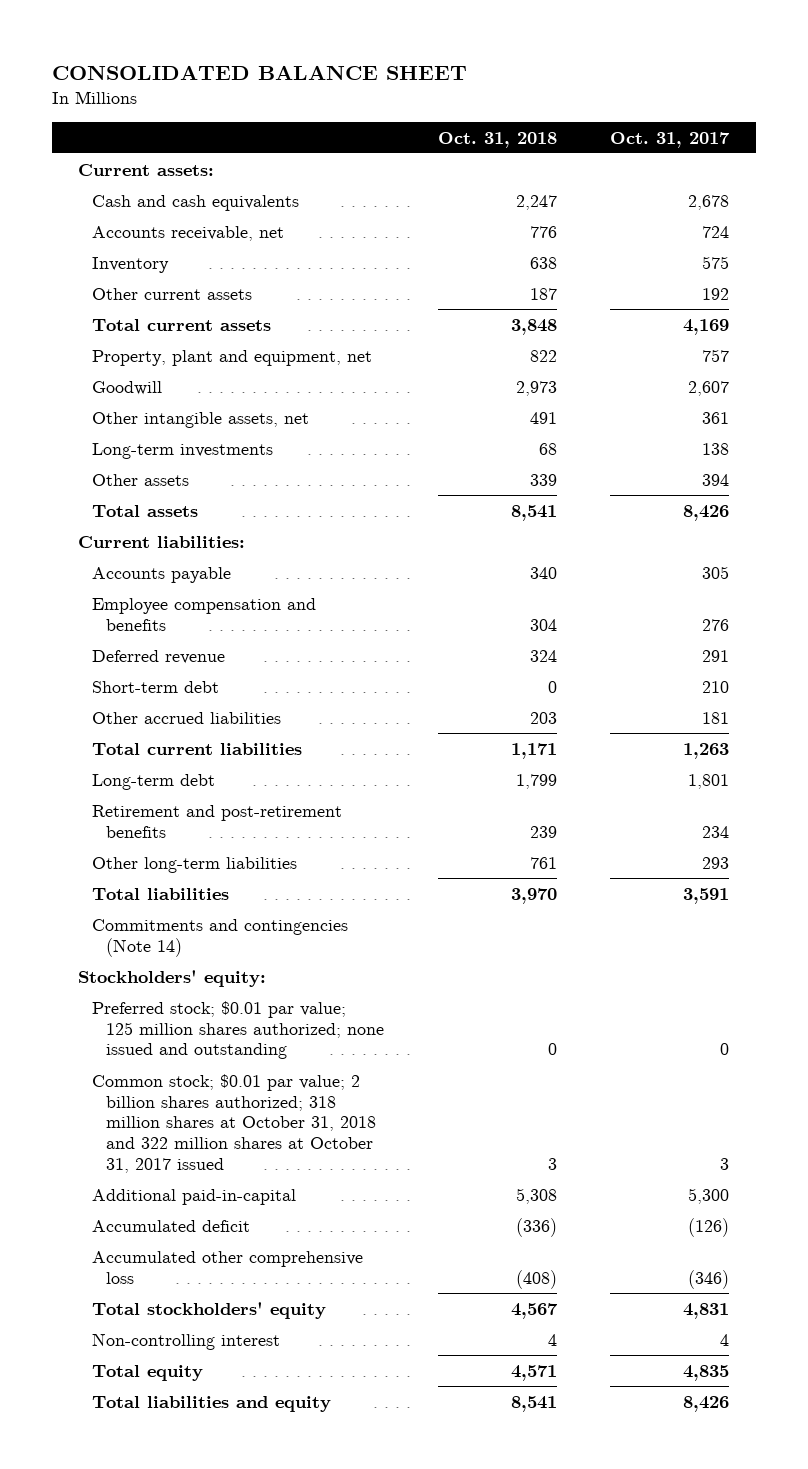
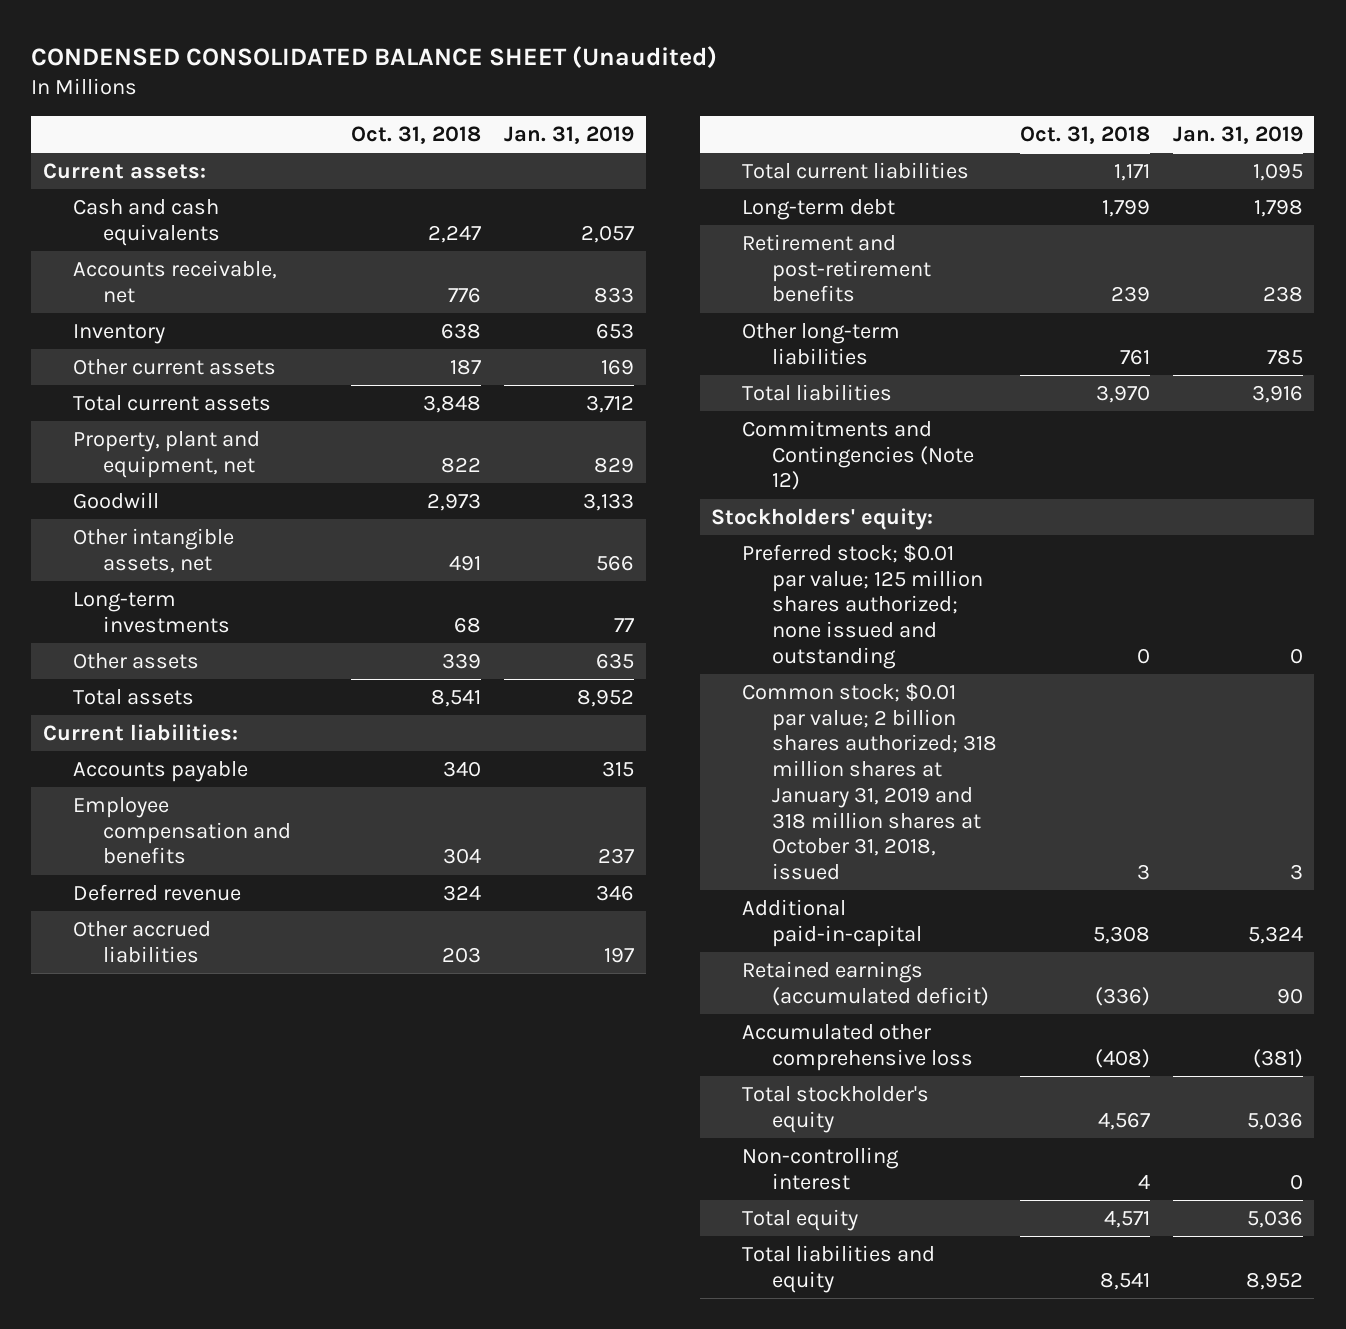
[51,64,467,80] CONSOLIDATED BALANCE SHEET -> [31,46,718,69] CONDENSED CONSOLIDATED BALANCE SHEET (Unaudited)
[610,131,731,148] Oct. 31, 2017 -> none
none -> [504,126,635,145] Jan. 31, 2019
[92,680,220,693] Short-term debt -> none
[92,918,349,957] Commitments and contingencies (Note 14) -> [741,419,974,491] Commitments and Contingencies (Note 12)
[92,1073,377,1173] Common stock; $0.01 par value; 2 billion shares authorized; 318 million shares at October 31, 2018 and 322 million shares at October 31, 2017 issued -> [741,682,997,881] Common stock; $0.01 par value; 2 billion shares authorized; 318 million shares at January 31, 2019 and 318 million shares at October 31, 2018, issued
[92,1219,251,1232] Accumulated deficit -> [741,960,989,1006] Retained earnings (accumulated deficit)
[92,1301,327,1319] Total stockholders' equity -> [741,1085,929,1133] Total stockholder's equity

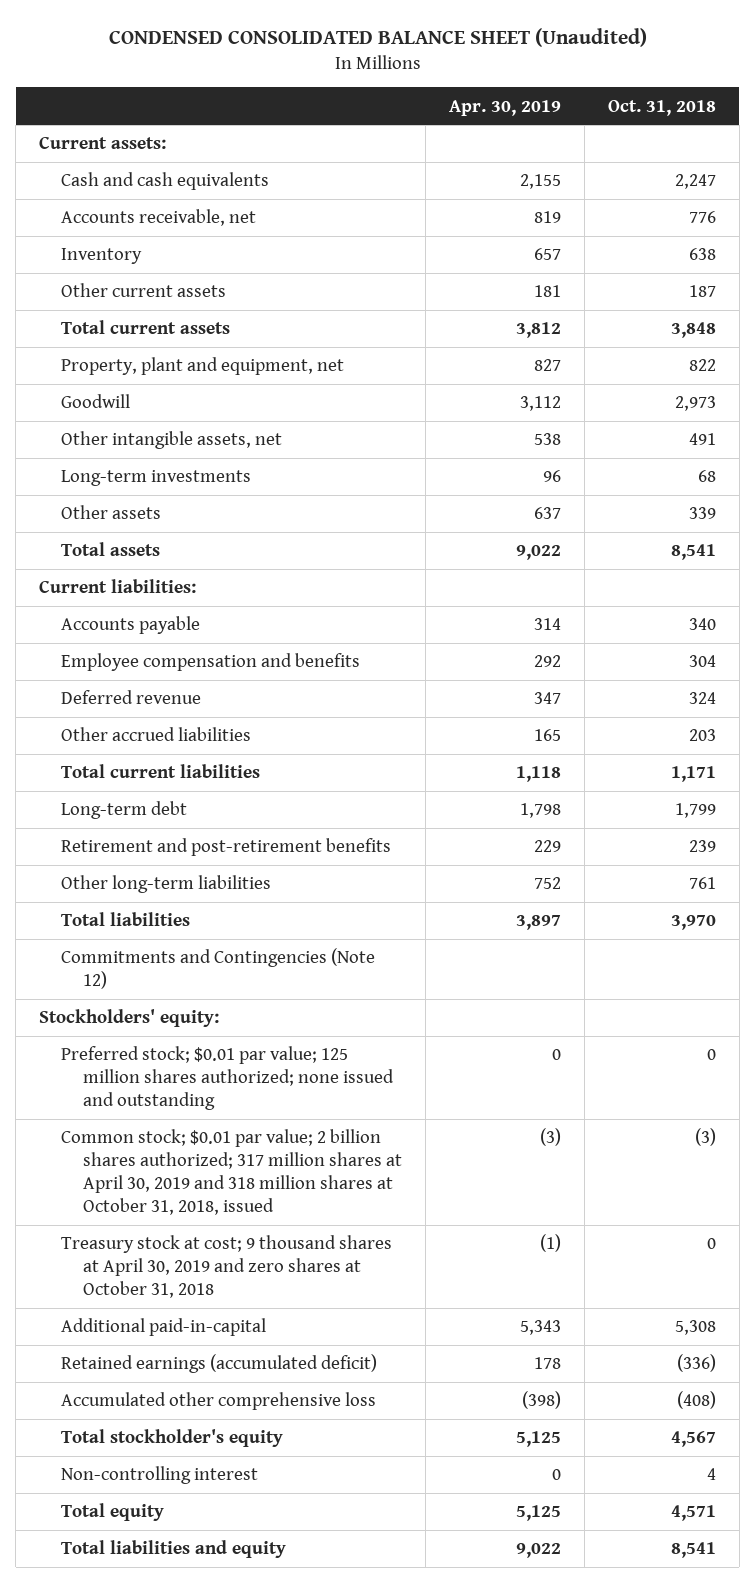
[504,126,635,145] Jan. 31, 2019 -> none
none -> [448,99,561,116] Apr. 30, 2019
[741,682,997,881] Common stock; $0.01 par value; 2 billion shares authorized; 318 million shares at January 31, 2019 and 318 million shares at October 31, 2018, issued -> [61,1129,402,1216] Common stock; $0.01 par value; 2 billion shares authorized; 317 million shares at April 30, 2019 and 318 million shares at October 31, 2018, issued
[1136,864,1150,881] 3 -> [694,1128,716,1147] (3)
none -> [61,1235,393,1299] Treasury stock at cost; 9 thousand shares at April 30, 2019 and zero shares at October 31, 2018

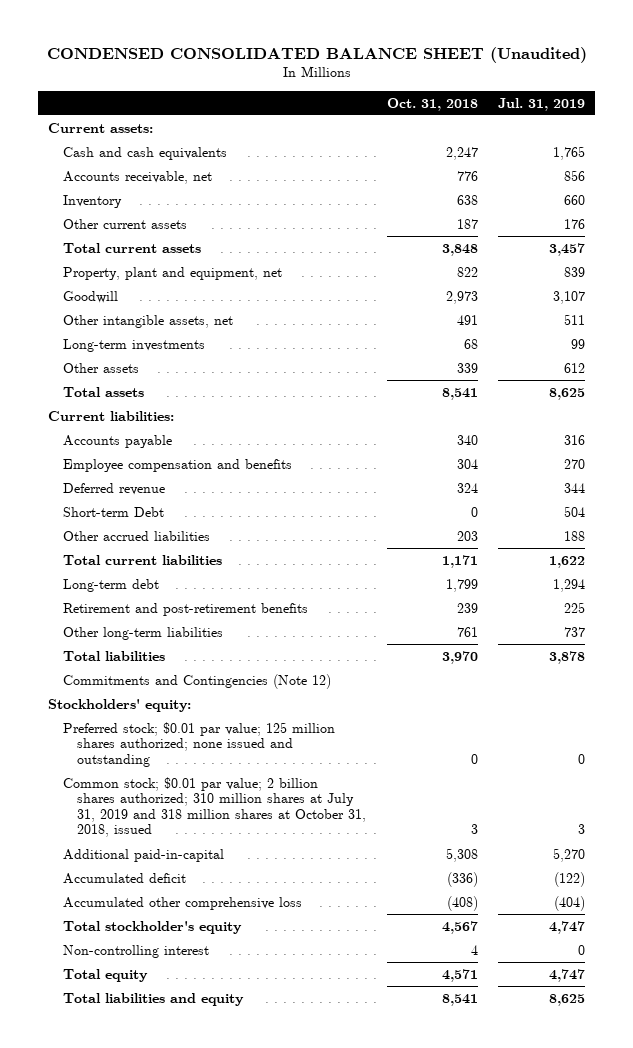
[448,99,561,116] Apr. 30, 2019 -> none
none -> [497,97,585,111] Jul. 31, 2019
none -> [62,506,164,517] Short-term Debt
[61,1235,393,1299] Treasury stock at cost; 9 thousand shares at April 30, 2019 and zero shares at October 31, 2018 -> none
[61,1129,402,1216] Common stock; $0.01 par value; 2 billion shares authorized; 317 million shares at April 30, 2019 and 318 million shares at October 31, 2018, issued -> [62,776,367,838] Common stock; $0.01 par value; 2 billion shares authorized; 310 million shares at July 31, 2019 and 318 million shares at October 31, 2018, issued
[694,1128,716,1147] (3) -> [470,824,478,835] 3
[61,1354,378,1374] Retained earnings (accumulated deficit) -> [62,872,186,884] Accumulated deficit

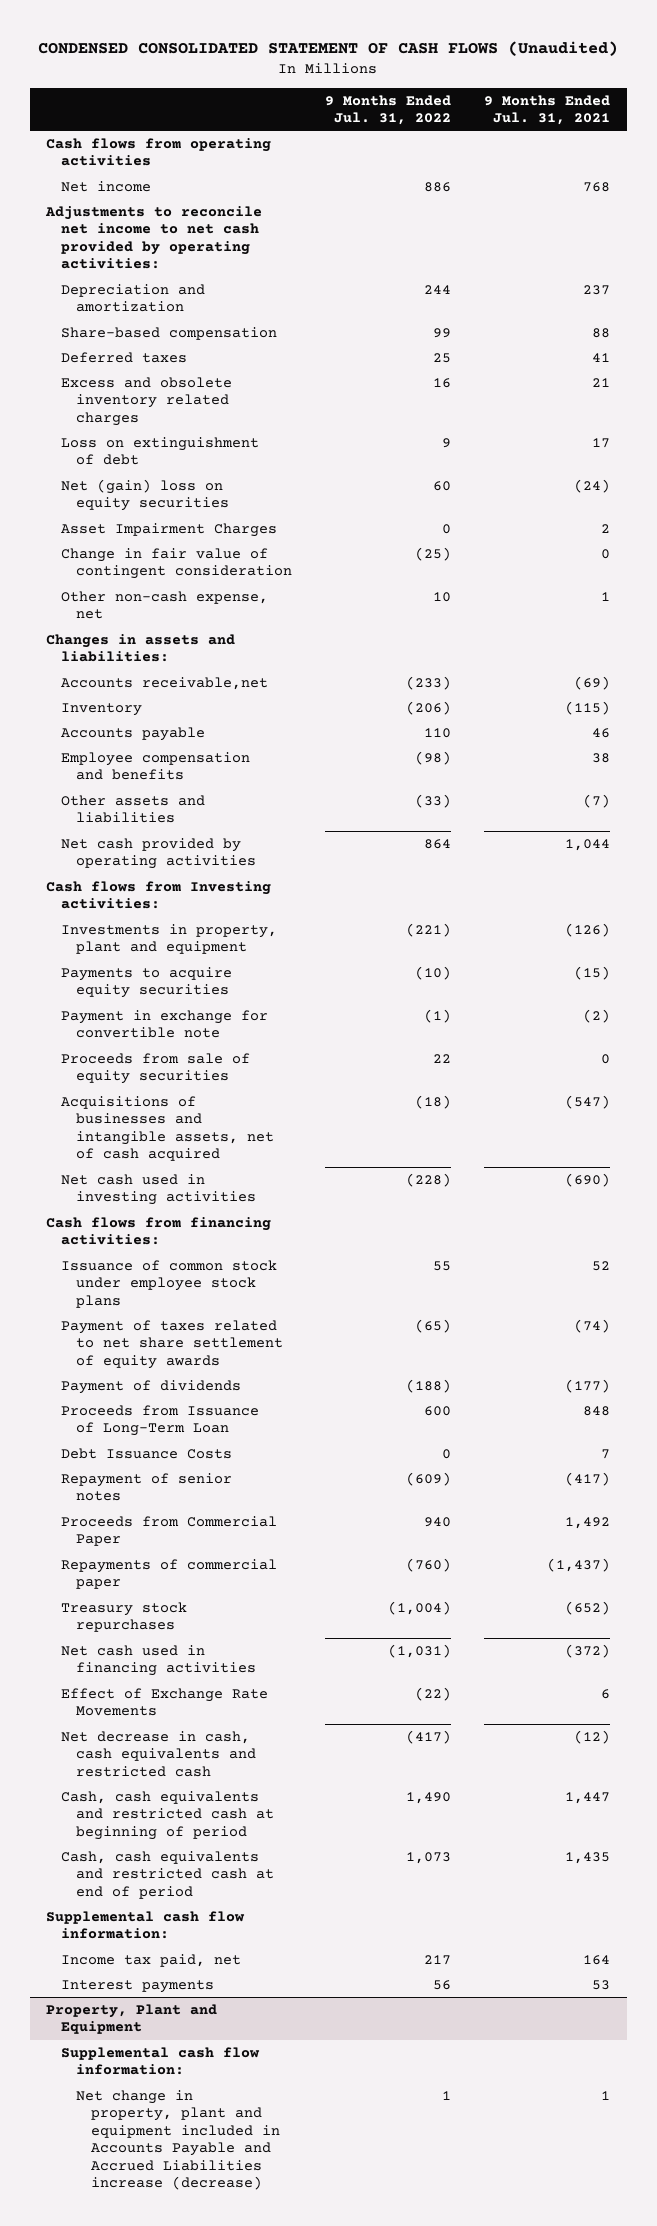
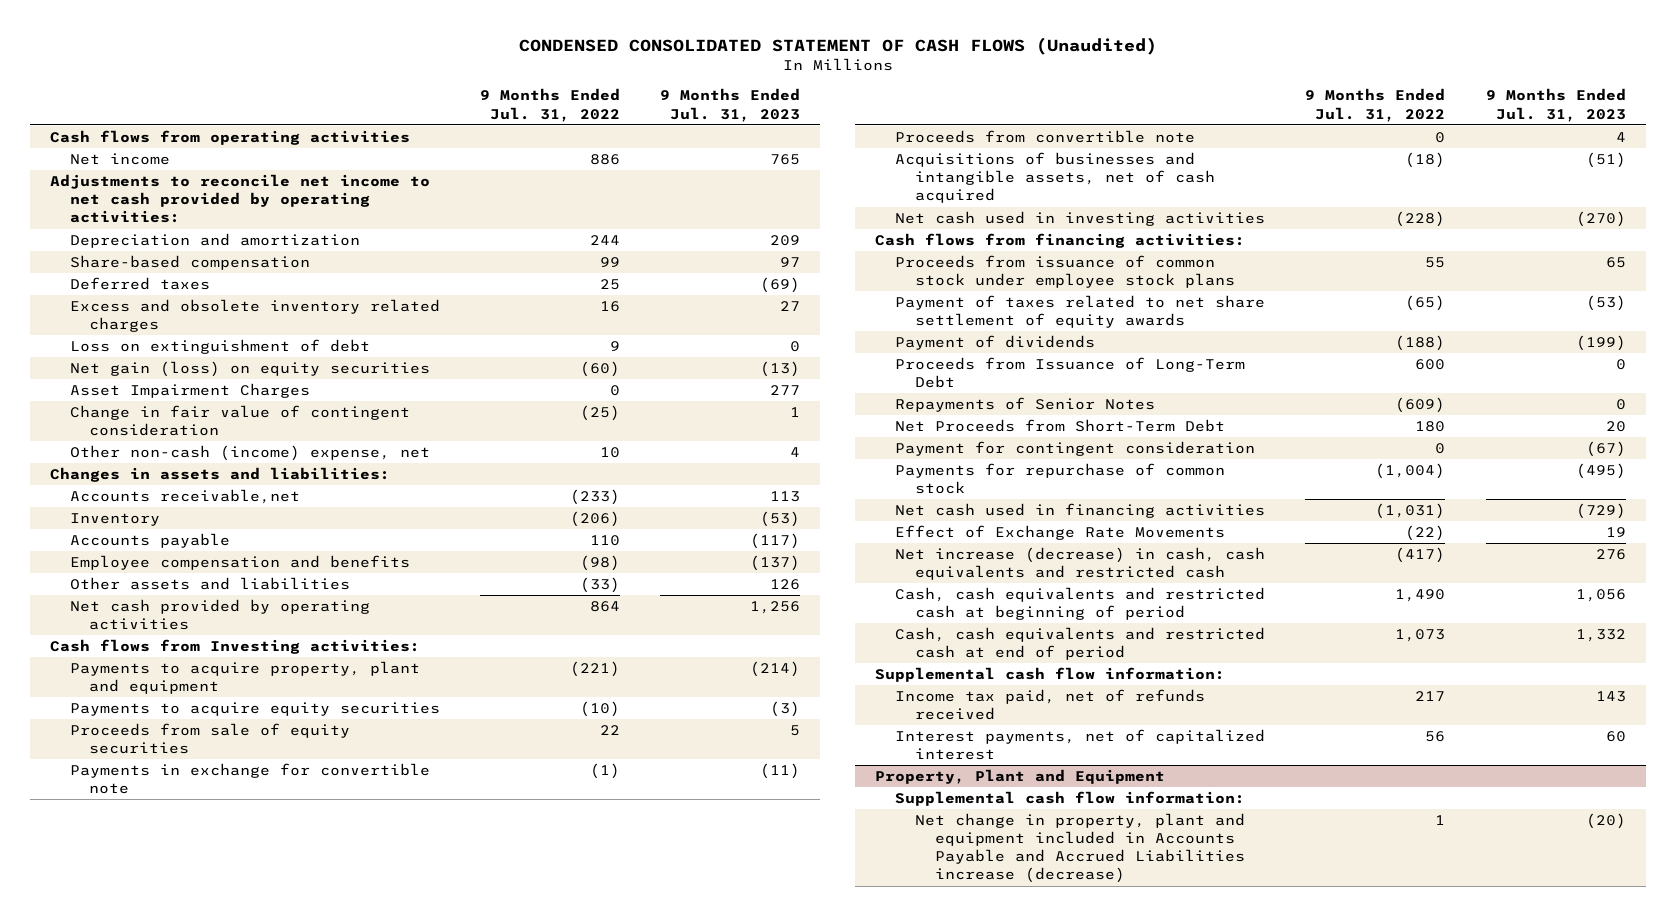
[484,94,611,125] 9 Months Ended Jul. 31, 2021 -> none
none -> [660,88,801,122] 9 Months Ended Jul. 31, 2023
[61,478,230,512] Net (gain) loss on equity securities -> [69,361,430,378] Net gain (loss) on equity securities
[433,480,452,491] 60 -> [579,361,620,378] (60)
[61,590,269,620] Other non-cash expense, net -> [69,445,430,462] Other non-cash (income) expense, net
[61,923,278,955] Investments in property, plant and equipment -> [69,661,420,695] Payments to acquire property, plant and equipment
[61,1009,269,1039] Payment in exchange for convertible note -> none
none -> [69,763,430,795] Payments in exchange for convertible note
none -> [895,130,1196,144] Proceeds from convertible note
[61,1259,278,1308] Issuance of common stock under employee stock plans -> [895,255,1236,289] Proceeds from issuance of common stock under employee stock plans
[61,1447,233,1459] Debt Issuance Costs -> none
[61,1515,278,1547] Proceeds from Commercial Paper -> none
[61,1558,278,1590] Repayments of commercial paper -> none
[61,1404,260,1437] Proceeds from Issuance of Long-Term Loan -> [895,357,1246,389] Proceeds from Issuance of Long-Term Debt
[61,1472,233,1502] Repayment of senior notes -> [895,397,1156,413] Repayments of Senior Notes
none -> [895,419,1226,433] Net Proceeds from Short-Term Debt
none -> [895,441,1256,457] Payment for contingent consideration
[61,1601,188,1633] Treasury stock repurchases -> [895,463,1226,495] Payments for repurchase of common stock
[61,1730,257,1777] Net decrease in cash, cash equivalents and restricted cash -> [895,547,1266,581] Net increase (decrease) in cash, cash equivalents and restricted cash
[61,1953,242,1967] Income tax paid, net -> [895,689,1206,721] Income tax paid, net of refunds received
[61,1979,215,1993] Interest payments -> [895,729,1266,761] Interest payments, net of capitalized interest

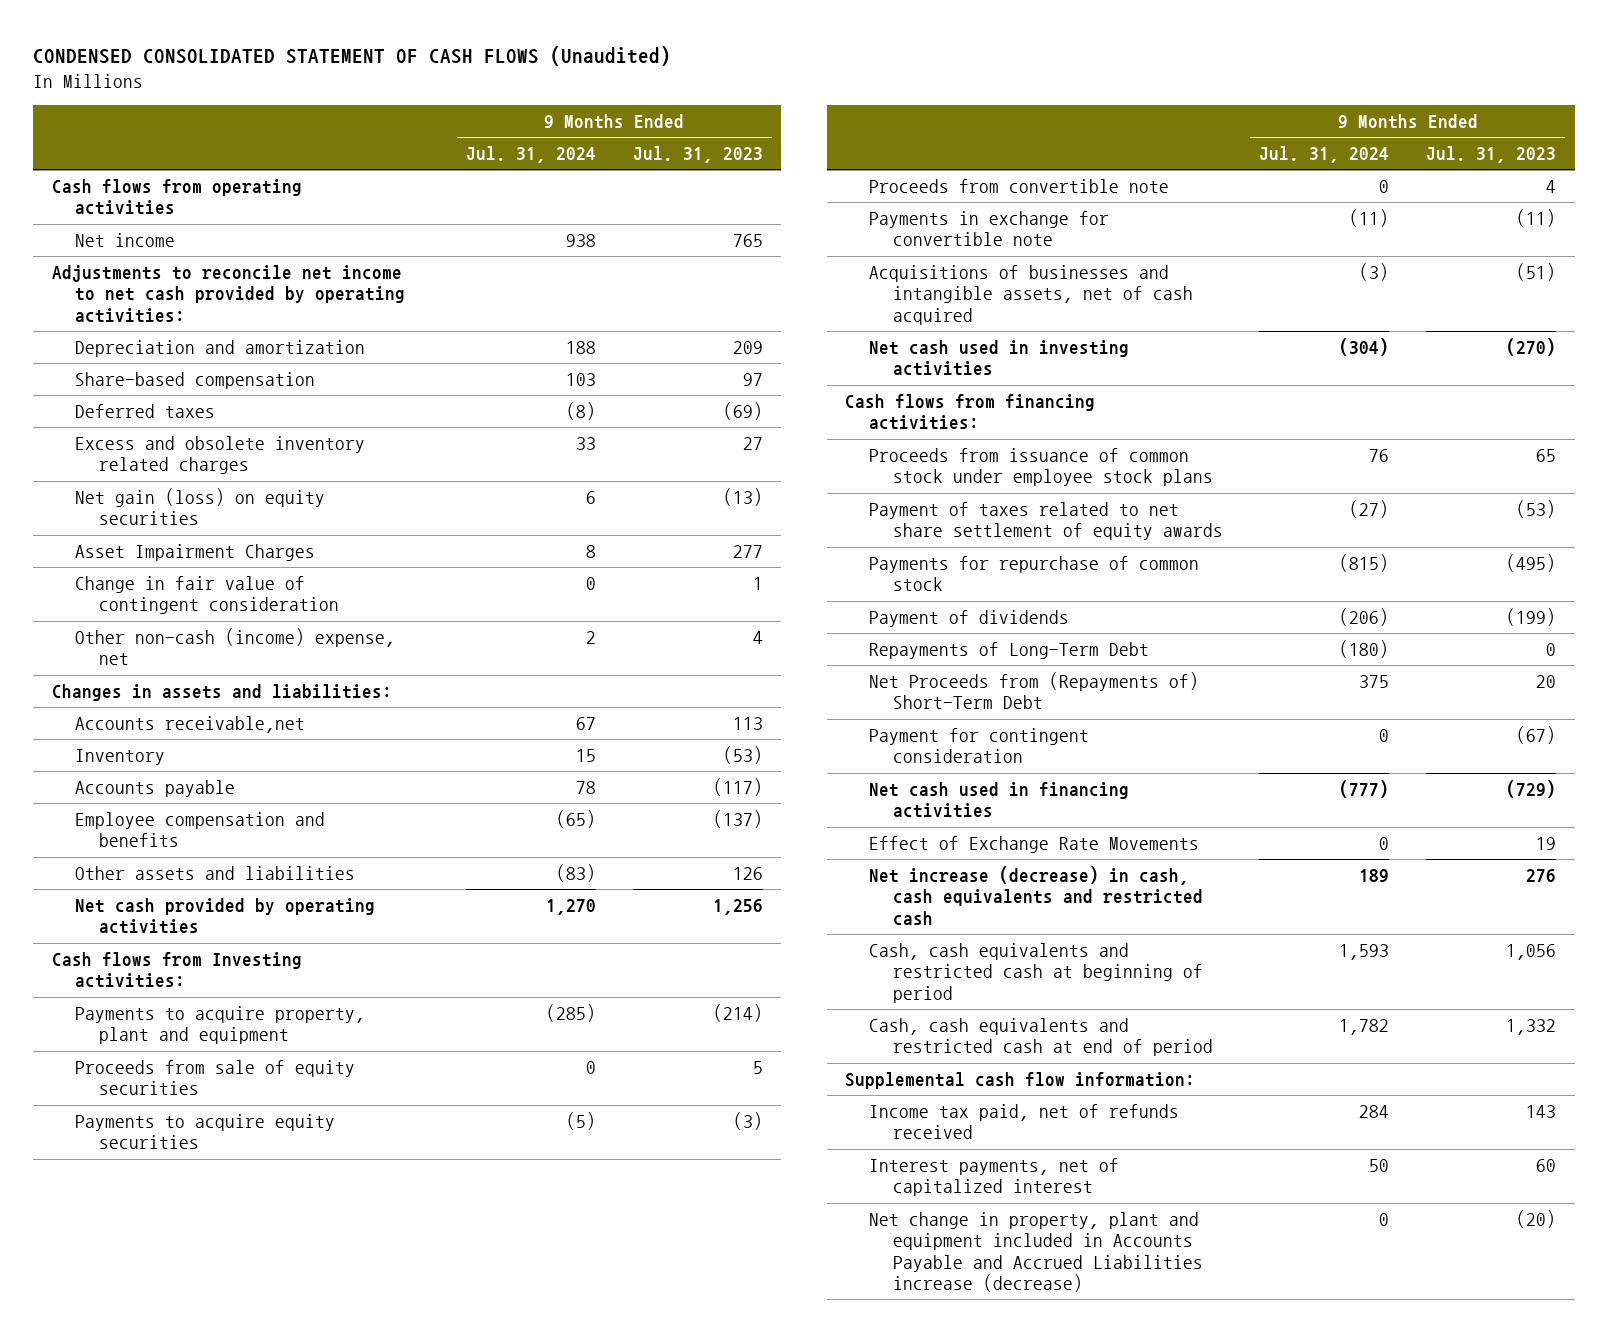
[479,88,620,122] 9 Months Ended Jul. 31, 2022 -> none
none -> [465,146,596,164] Jul. 31, 2024
[69,339,370,355] Loss on extinguishment of debt -> none
[69,702,440,717] Payments to acquire equity securities -> [75,1113,336,1150] Payments to acquire equity securities
[69,763,430,795] Payments in exchange for convertible note -> [869,210,1110,247] Payments in exchange for convertible note
[895,463,1226,495] Payments for repurchase of common stock -> [869,555,1200,592] Payments for repurchase of common stock
[895,397,1156,413] Repayments of Senior Notes -> none
[895,357,1246,389] Proceeds from Issuance of Long-Term Debt -> [869,641,1150,659] Repayments of Long-Term Debt
[895,419,1226,433] Net Proceeds from Short-Term Debt -> [869,671,1200,710] Net Proceeds from (Repayments of) Short-Term Debt
[875,769,1166,785] Property, Plant and Equipment -> none
[895,791,1246,807] Supplemental cash flow information: -> none

